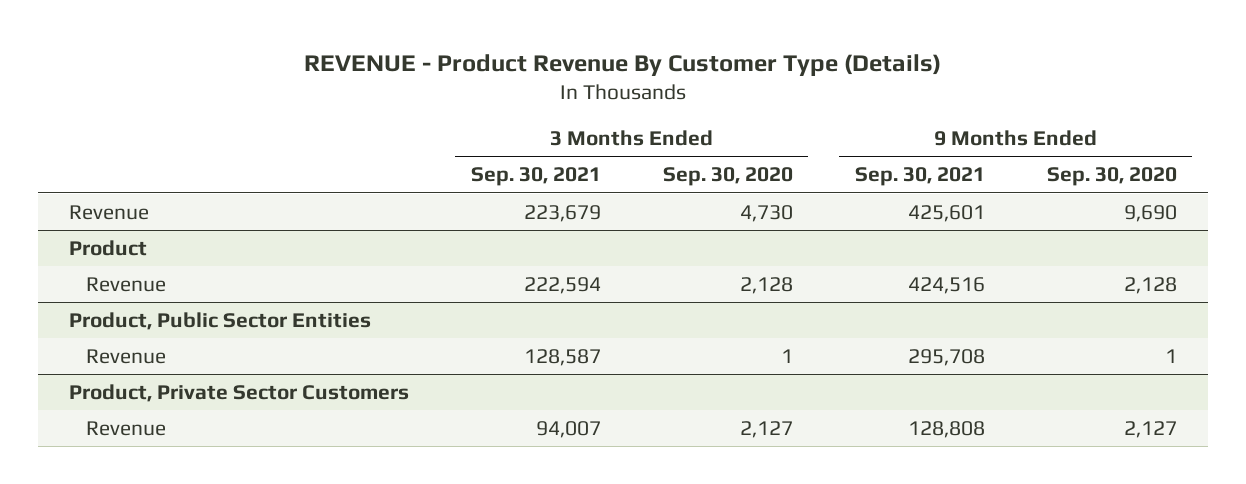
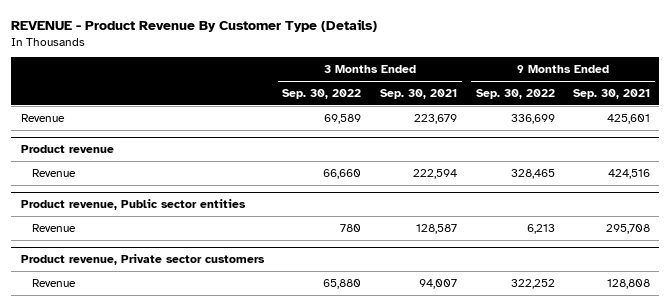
[662,167,793,187] Sep. 30, 2020 -> none
[1046,167,1177,187] Sep. 30, 2020 -> none
none -> [282,88,362,99] Sep. 30, 2022
none -> [475,88,555,99] Sep. 30, 2022
[69,240,148,257] Product -> [20,145,114,154] Product revenue
[69,312,372,331] Product, Public Sector Entities -> [20,199,246,211] Product revenue, Public sector entities
[69,384,410,403] Product, Private Sector Customers -> [20,254,265,266] Product revenue, Private sector customers

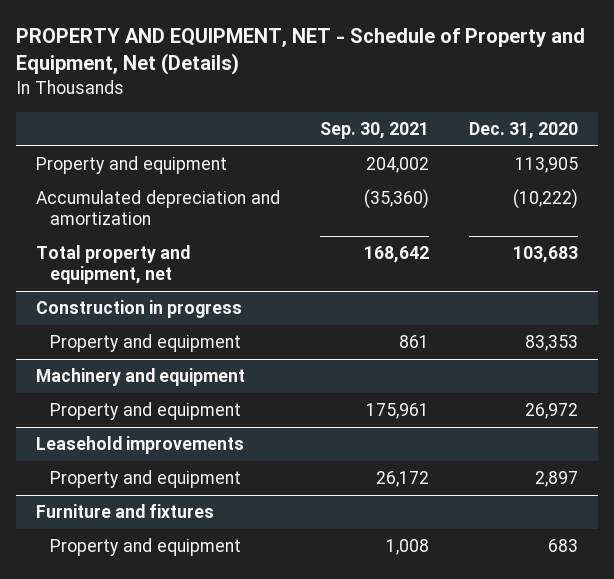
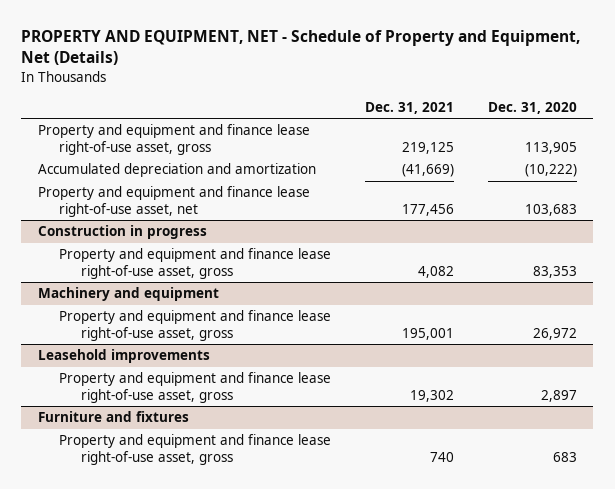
[319,122,429,140] Sep. 30, 2021 -> none
none -> [364,101,454,114] Dec. 31, 2021
[35,156,227,175] Property and equipment -> [38,124,311,155] Property and equipment and finance lease right-of-use asset, gross
[35,245,190,284] Total property and equipment, net -> [38,186,311,217] Property and equipment and finance lease right-of-use asset, net
[50,334,242,353] Property and equipment -> [59,248,332,279] Property and equipment and finance lease right-of-use asset, gross
[50,402,242,421] Property and equipment -> [59,310,332,341] Property and equipment and finance lease right-of-use asset, gross
[50,470,242,489] Property and equipment -> [59,372,332,403] Property and equipment and finance lease right-of-use asset, gross
[50,538,242,557] Property and equipment -> [59,434,332,465] Property and equipment and finance lease right-of-use asset, gross

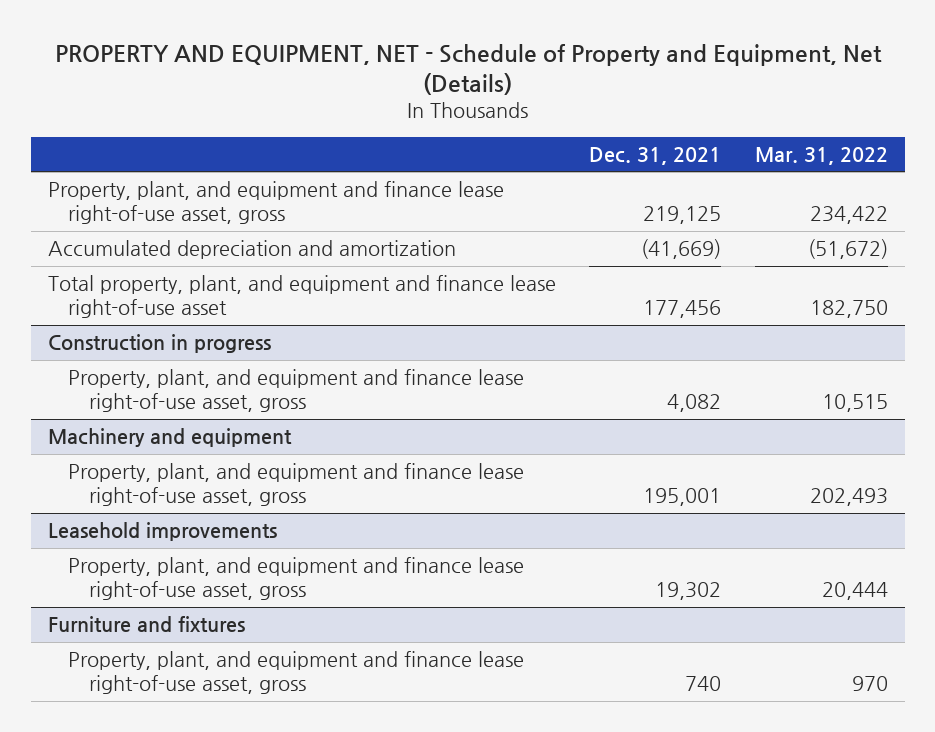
[487,101,577,114] Dec. 31, 2020 -> none
none -> [754,146,888,165] Mar. 31, 2022
[38,124,311,155] Property and equipment and finance lease right-of-use asset, gross -> [47,181,504,225] Property, plant, and equipment and finance lease right-of-use asset, gross
[38,186,311,217] Property and equipment and finance lease right-of-use asset, net -> [47,275,556,319] Total property, plant, and equipment and finance lease right-of-use asset
[59,248,332,279] Property and equipment and finance lease right-of-use asset, gross -> [68,369,525,413] Property, plant, and equipment and finance lease right-of-use asset, gross
[59,310,332,341] Property and equipment and finance lease right-of-use asset, gross -> [68,463,525,507] Property, plant, and equipment and finance lease right-of-use asset, gross
[59,372,332,403] Property and equipment and finance lease right-of-use asset, gross -> [68,557,525,601] Property, plant, and equipment and finance lease right-of-use asset, gross
[59,434,332,465] Property and equipment and finance lease right-of-use asset, gross -> [68,651,525,695] Property, plant, and equipment and finance lease right-of-use asset, gross

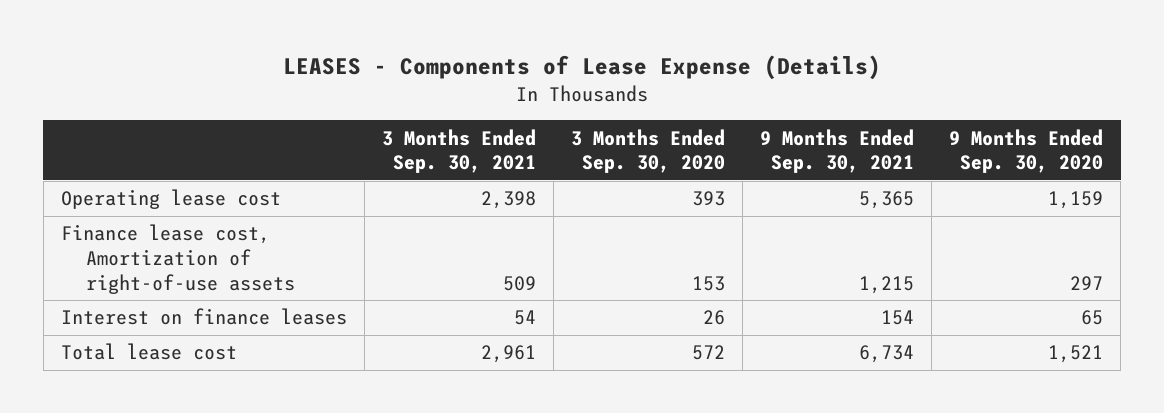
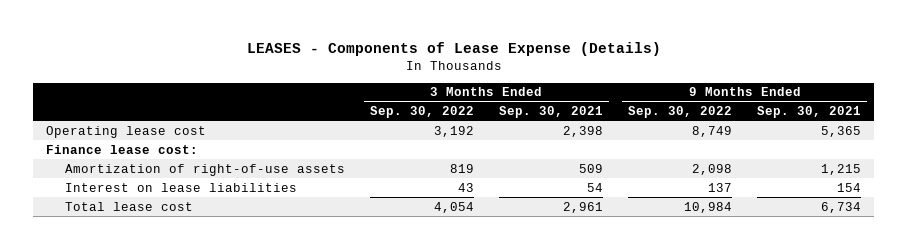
[571,128,726,174] 3 Months Ended Sep. 30, 2020 -> none
[949,128,1104,174] 9 Months Ended Sep. 30, 2020 -> none
none -> [369,106,474,119] Sep. 30, 2022
none -> [628,106,733,119] Sep. 30, 2022
none -> [45,144,198,154] Finance lease cost:
[61,224,295,294] Finance lease cost, Amortization of right-of-use assets -> [64,163,345,176] Amortization of right-of-use assets
[61,308,348,326] Interest on finance leases -> [64,182,297,192] Interest on lease liabilities

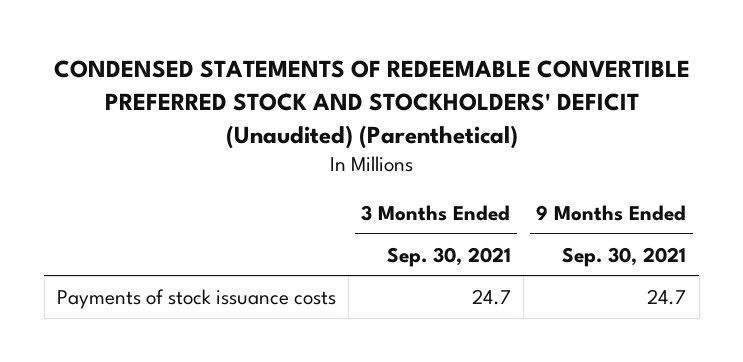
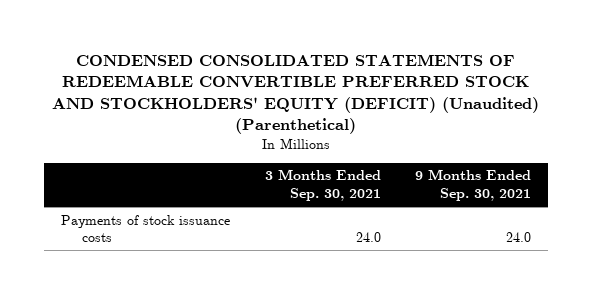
[53,59,690,149] CONDENSED STATEMENTS OF REDEEMABLE CONVERTIBLE PREFERRED STOCK AND STOCKHOLDERS' DEFICIT (Unaudited) (Parenthetical) -> [52,53,540,135] CONDENSED CONSOLIDATED STATEMENTS OF REDEEMABLE CONVERTIBLE PREFERRED STOCK AND STOCKHOLDERS' EQUITY (DEFICIT) (Unaudited) (Parenthetical)
[471,288,511,305] 24.7 -> [355,232,381,243] 24.0
[647,288,687,305] 24.7 -> [505,232,531,243] 24.0

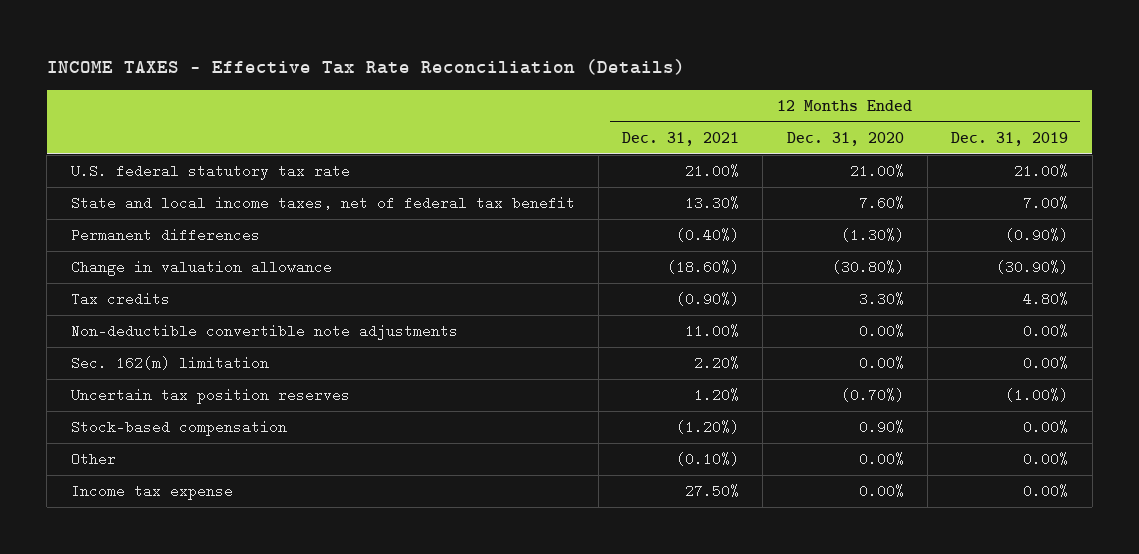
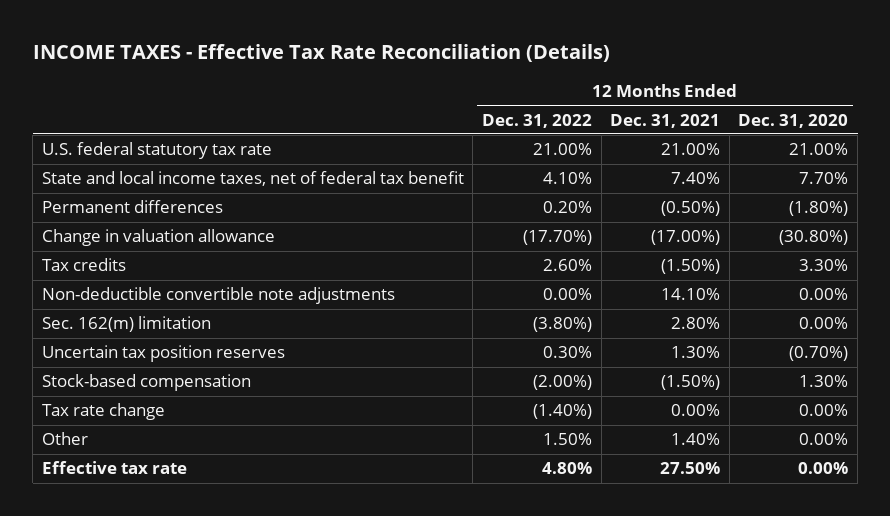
[951,131,1069,146] Dec. 31, 2019 -> none
none -> [481,113,592,128] Dec. 31, 2022
[685,196,740,211] 13.30% -> [671,172,721,185] 7.40%
[858,196,904,211] 7.60% -> [799,172,849,185] 7.70%
[676,228,740,243] (0.40%) -> [661,201,721,217] (0.50%)
[840,228,904,243] (1.30%) -> [789,201,849,217] (1.80%)
[667,260,740,275] (18.60%) -> [651,230,721,246] (17.00%)
[676,292,740,307] (0.90%) -> [661,259,721,275] (1.50%)
[685,324,740,339] 11.00% -> [661,288,721,301] 14.10%
[694,356,740,371] 2.20% -> [671,317,721,330] 2.80%
[694,388,740,403] 1.20% -> [671,346,721,359] 1.30%
[676,420,740,435] (1.20%) -> [661,375,721,391] (1.50%)
[858,420,904,435] 0.90% -> [799,375,849,388] 1.30%
none -> [41,403,165,421] Tax rate change
[676,452,740,467] (0.10%) -> [671,433,721,446] 1.40%
[70,484,233,501] Income tax expense -> [41,461,187,475] Effective tax rate

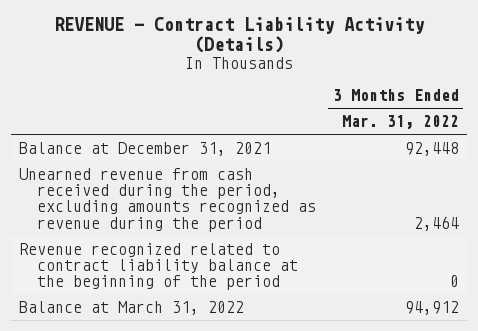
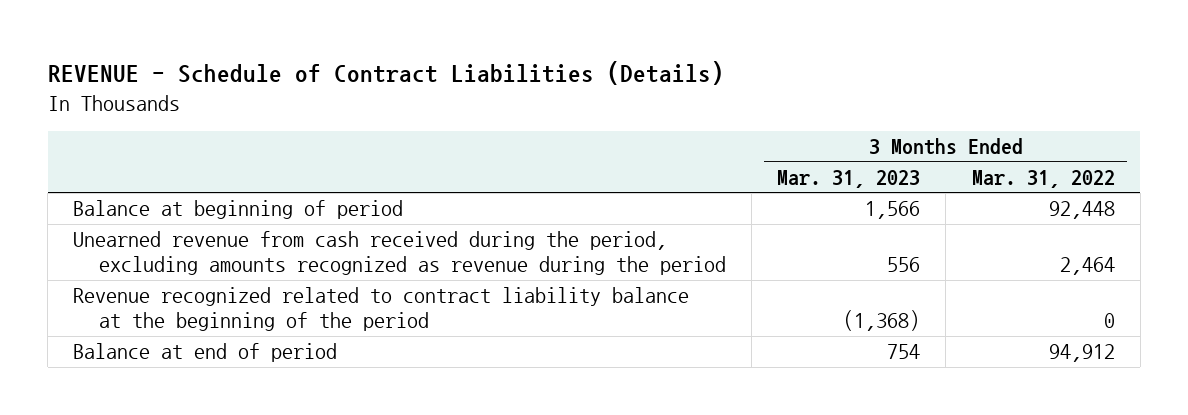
[53,17,425,54] REVENUE - Contract Liability Activity (Details) -> [47,60,724,85] REVENUE - Schedule of Contract Liabilities (Details)
none -> [777,169,921,188] Mar. 31, 2023
[19,142,272,157] Balance at December 31, 2021 -> [73,200,404,220] Balance at beginning of period
[19,301,245,316] Balance at March 31, 2022 -> [73,343,338,363] Balance at end of period

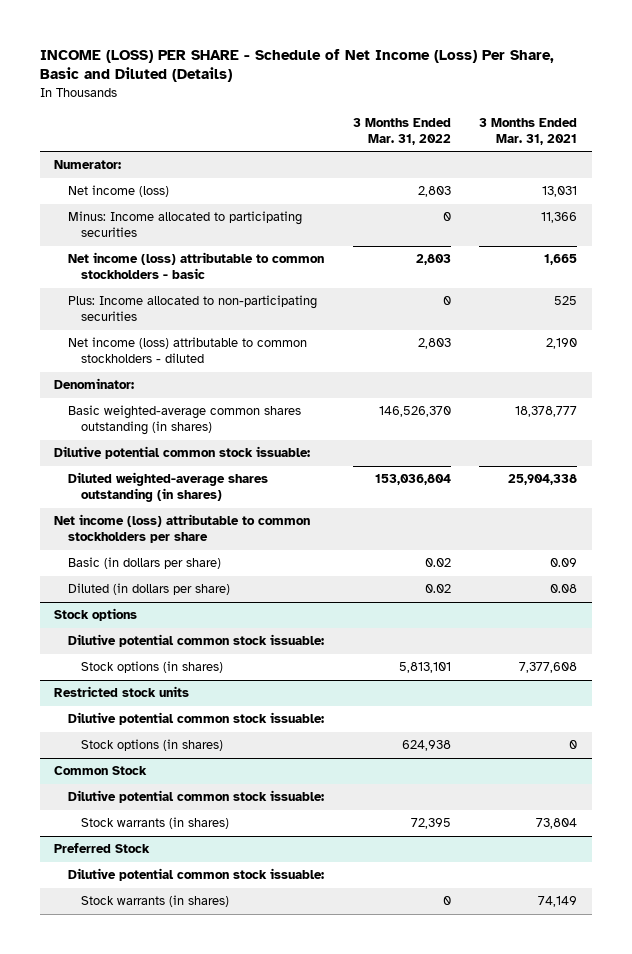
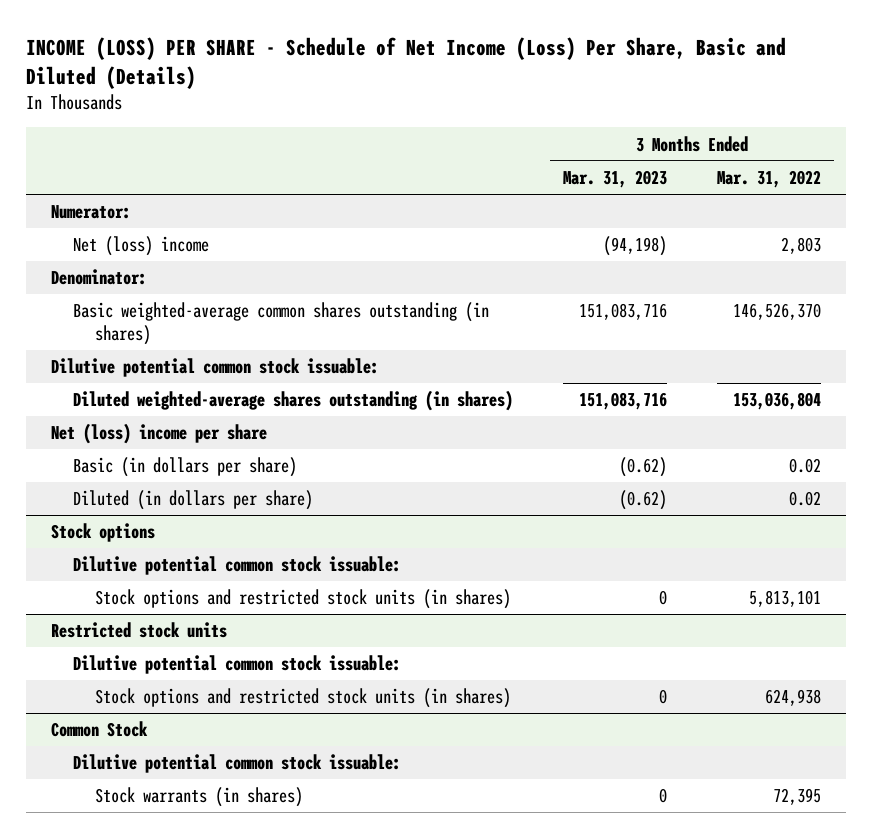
[479,117,578,145] 3 Months Ended Mar. 31, 2021 -> none
none -> [563,170,668,189] Mar. 31, 2023
[67,211,302,238] Minus: Income allocated to participating securities -> none
[67,252,324,280] Net income (loss) attributable to common stockholders - basic -> none
[67,295,317,322] Plus: Income allocated to non-participating securities -> none
[67,337,307,364] Net income (loss) attributable to common stockholders - diluted -> none
[67,185,169,198] Net income (loss) -> [72,236,209,257] Net (loss) income
[54,514,311,544] Net income (loss) attributable to common stockholders per share -> [51,423,268,445] Net (loss) income per share
[80,661,223,674] Stock options (in shares) -> [94,589,511,610] Stock options and restricted stock units (in shares)
[80,739,223,752] Stock options (in shares) -> [94,688,511,709] Stock options and restricted stock units (in shares)
[54,843,151,854] Preferred Stock -> none
[67,868,324,882] Dilutive potential common stock issuable: -> none
[80,895,229,908] Stock warrants (in shares) -> none

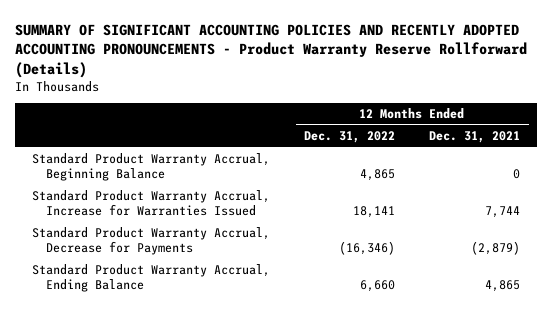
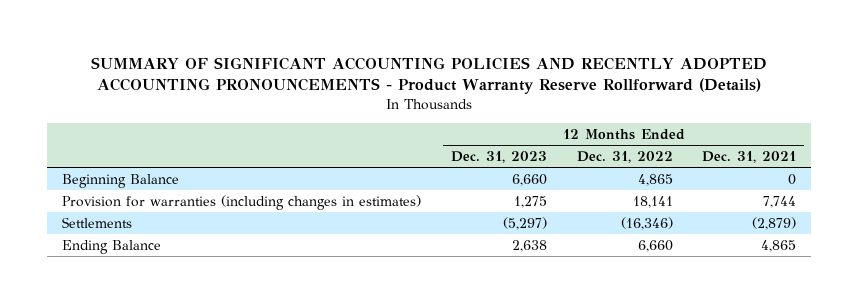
none -> [450,151,547,164] Dec. 31, 2023
[32,153,271,182] Standard Product Warranty Accrual, Beginning Balance -> [61,173,179,188] Beginning Balance
[32,190,271,217] Standard Product Warranty Accrual, Increase for Warranties Issued -> [61,194,421,210] Provision for warranties (including changes in estimates)
[32,227,271,256] Standard Product Warranty Accrual, Decrease for Payments -> [61,216,132,228] Settlements
[32,264,271,293] Standard Product Warranty Accrual, Ending Balance -> [61,239,161,254] Ending Balance

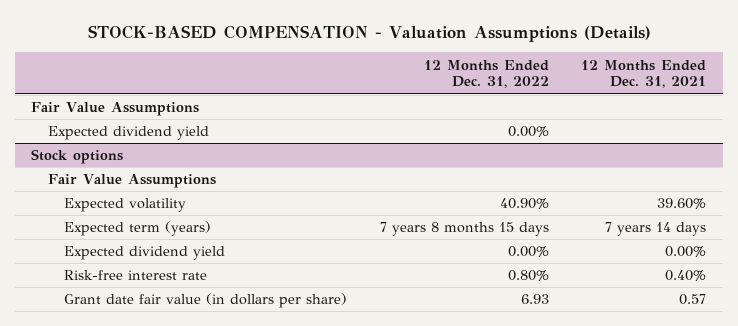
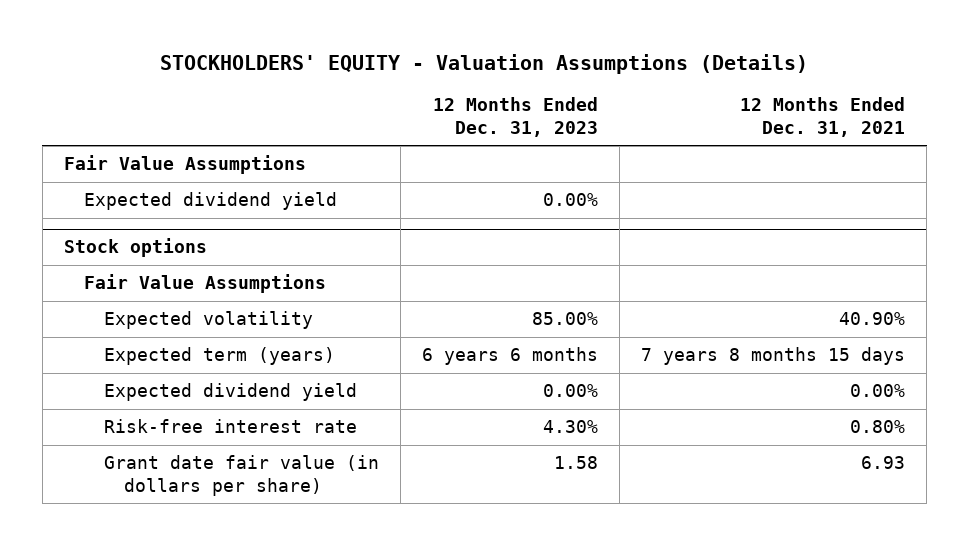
[87,24,651,42] STOCK-BASED COMPENSATION - Valuation Assumptions (Details) -> [160,53,809,74] STOCKHOLDERS' EQUITY - Valuation Assumptions (Details)
[423,59,549,89] 12 Months Ended Dec. 31, 2022 -> none
none -> [432,97,598,137] 12 Months Ended Dec. 31, 2023
[657,198,707,210] 39.60% -> [839,312,906,326] 40.90%
[605,222,707,237] 7 years 14 days -> [641,347,906,366] 7 years 8 months 15 days
[665,270,707,282] 0.40% -> [850,420,906,434] 0.80%
[679,294,707,306] 0.57 -> [861,456,906,470] 6.93

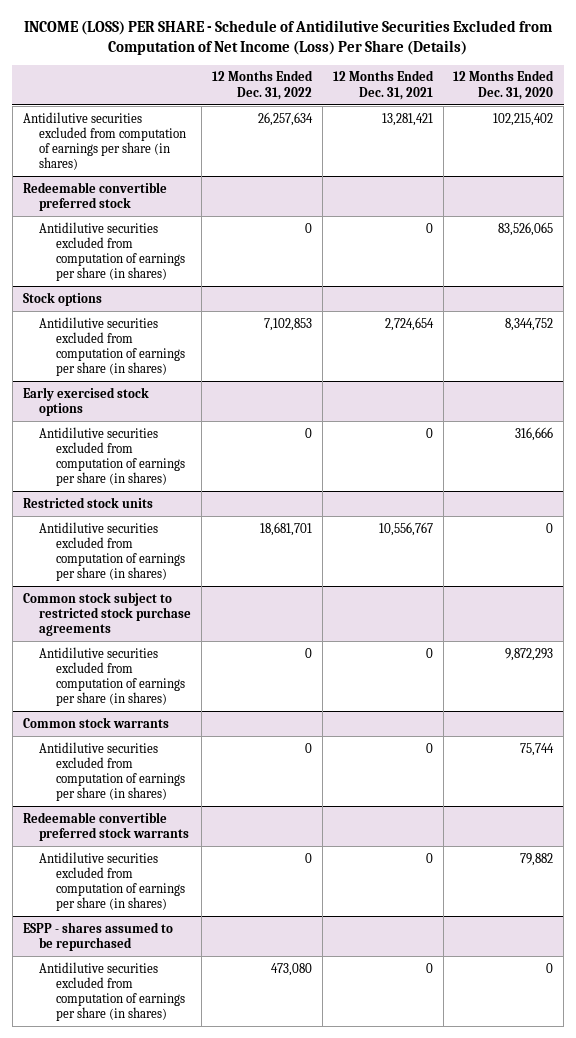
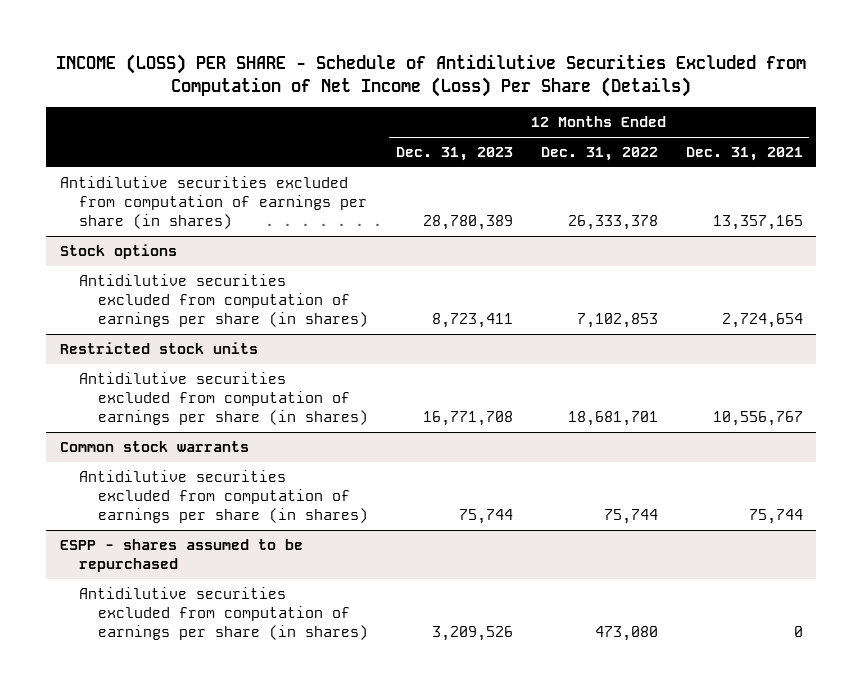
[453,70,555,100] 12 Months Ended Dec. 31, 2020 -> none
none -> [395,147,513,162] Dec. 31, 2023
[22,181,167,211] Redeemable convertible preferred stock -> none
[39,221,185,282] Antidilutive securities excluded from computation of earnings per share (in shares) -> none
[257,111,313,126] 26,257,634 -> [567,215,658,231] 26,333,378
[381,112,433,126] 13,281,421 -> [712,215,803,231] 13,357,165
[22,386,149,416] Early exercised stock options -> none
[39,426,185,487] Antidilutive securities excluded from computation of earnings per share (in shares) -> none
[22,591,192,637] Common stock subject to restricted stock purchase agreements -> none
[39,646,185,707] Antidilutive securities excluded from computation of earnings per share (in shares) -> none
[22,811,190,841] Redeemable convertible preferred stock warrants -> none
[39,851,185,912] Antidilutive securities excluded from computation of earnings per share (in shares) -> none
[304,742,312,753] 0 -> [603,509,658,525] 75,744
[425,742,433,753] 0 -> [748,509,803,525] 75,744

